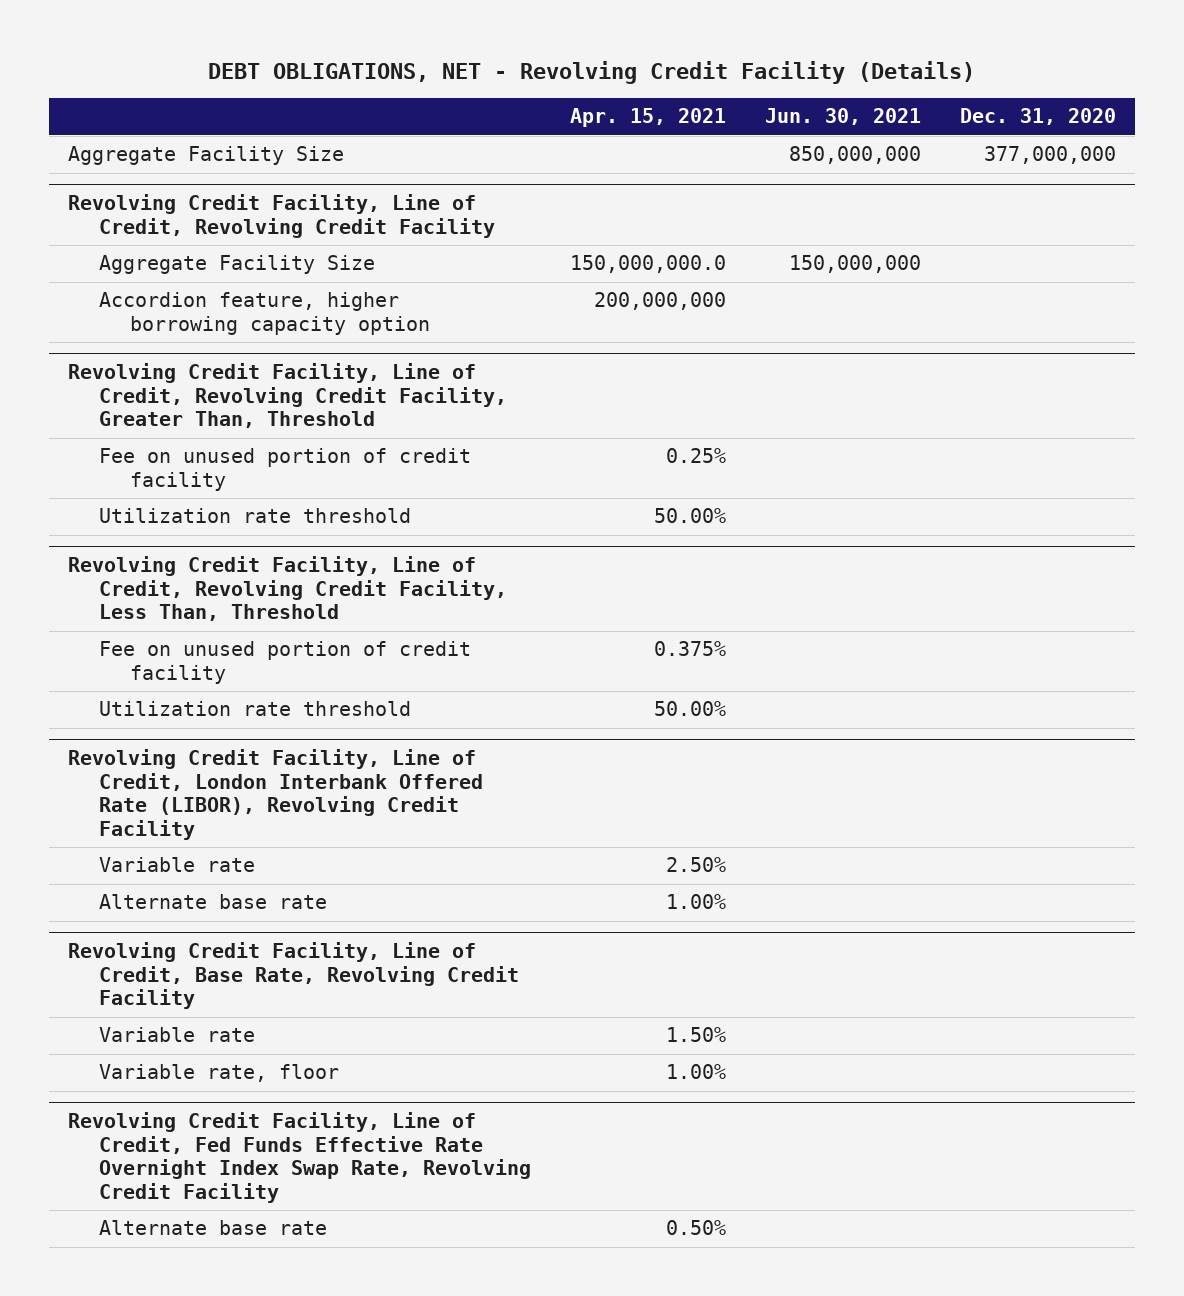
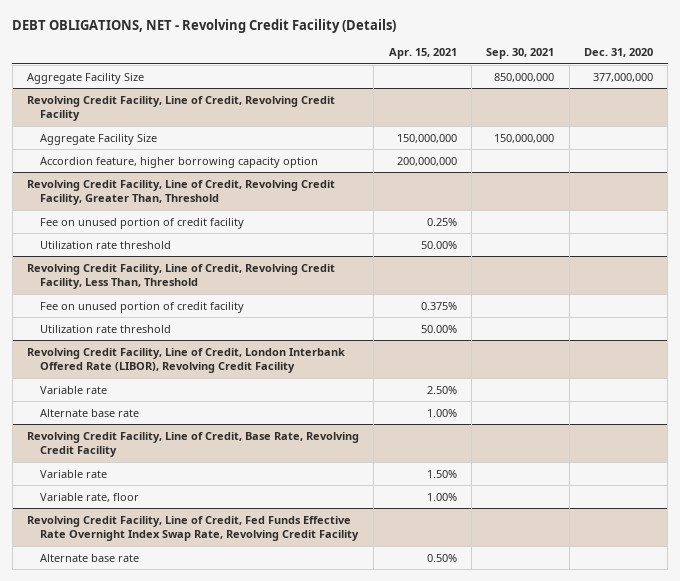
[764,108,921,126] Jun. 30, 2021 -> none
none -> [486,48,555,60] Sep. 30, 2021
[569,255,726,274] 150,000,000.0 -> [396,133,457,143] 150,000,000

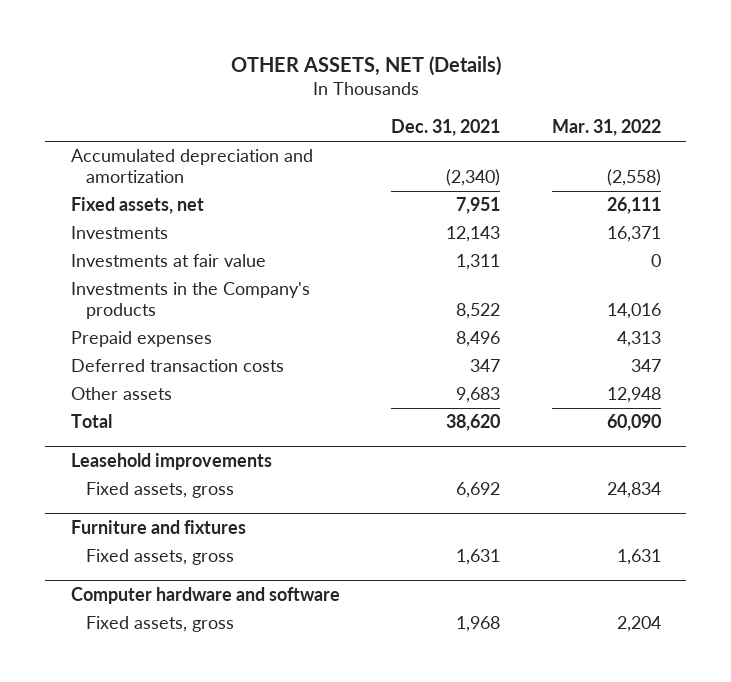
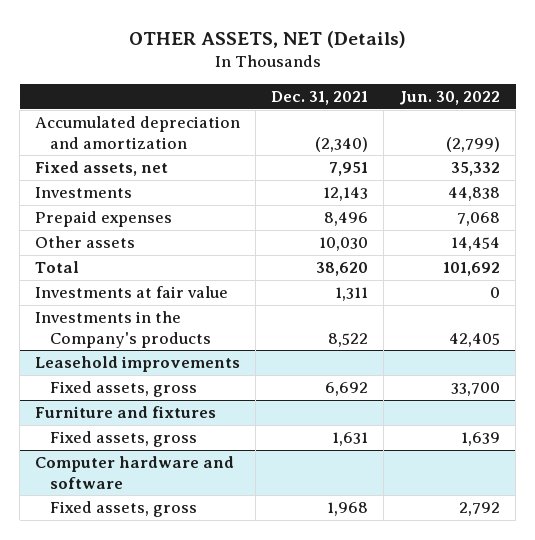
[551,119,661,137] Mar. 31, 2022 -> none
none -> [399,90,501,105] Jun. 30, 2022
[70,359,284,373] Deferred transaction costs -> none
[456,387,501,404] 9,683 -> [319,237,369,252] 10,030
[70,254,266,268] Investments at fair value -> [35,286,229,299] Investments at fair value
[70,282,310,320] Investments in the Company's products -> [35,311,212,348] Investments in the Company's products

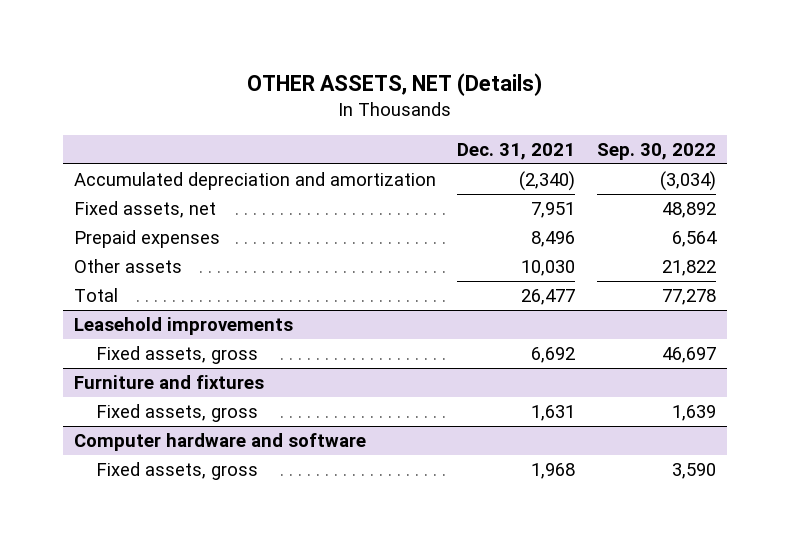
[399,90,501,105] Jun. 30, 2022 -> none
none -> [596,142,716,160] Sep. 30, 2022
[35,187,133,199] Investments -> none
[35,286,229,299] Investments at fair value -> none
[35,311,212,348] Investments in the Company's products -> none
[316,262,369,277] 38,620 -> [521,288,576,305] 26,477

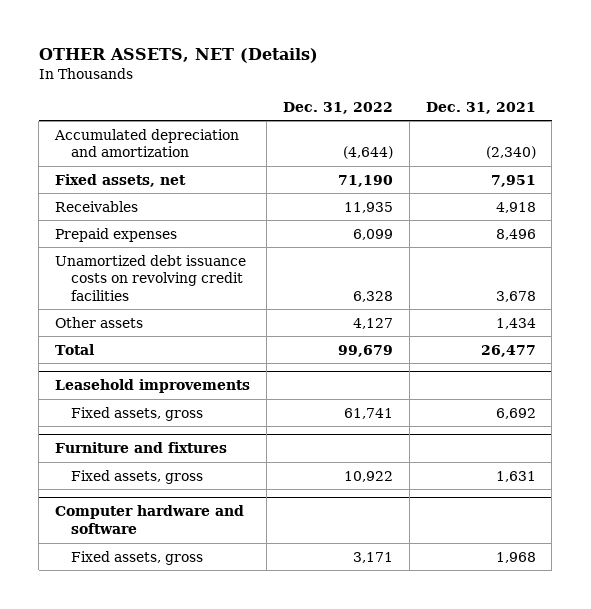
[596,142,716,160] Sep. 30, 2022 -> none
none -> [282,101,393,114] Dec. 31, 2022
none -> [55,200,139,212] Receivables
none -> [55,254,247,301] Unamortized debt issuance costs on revolving credit facilities
[521,259,576,276] 10,030 -> [495,317,536,329] 1,434

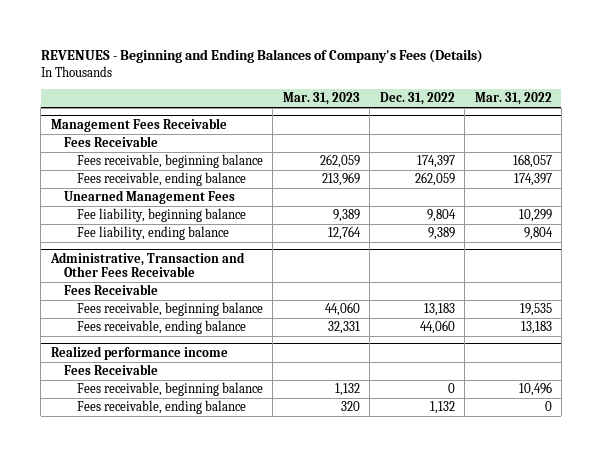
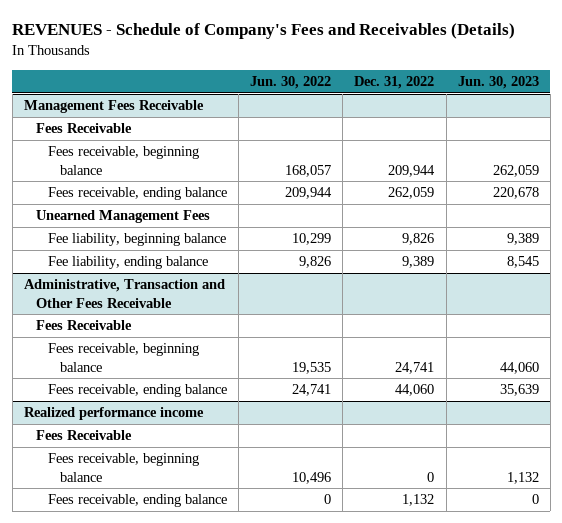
[40,48,483,63] REVENUES - Beginning and Ending Balances of Company's Fees (Details) -> [12,22,516,39] REVENUES - Schedule of Company's Fees and Receivables (Details)
[282,92,360,106] Mar. 31, 2023 -> none
[474,92,552,106] Mar. 31, 2022 -> none
none -> [250,75,332,89] Jun. 30, 2022
none -> [457,75,539,89] Jun. 30, 2023
[416,155,455,169] 174,397 -> [388,164,436,177] 209,944
[426,209,456,223] 9,804 -> [402,233,435,246] 9,826
[423,303,455,317] 13,183 -> [395,361,435,374] 24,741

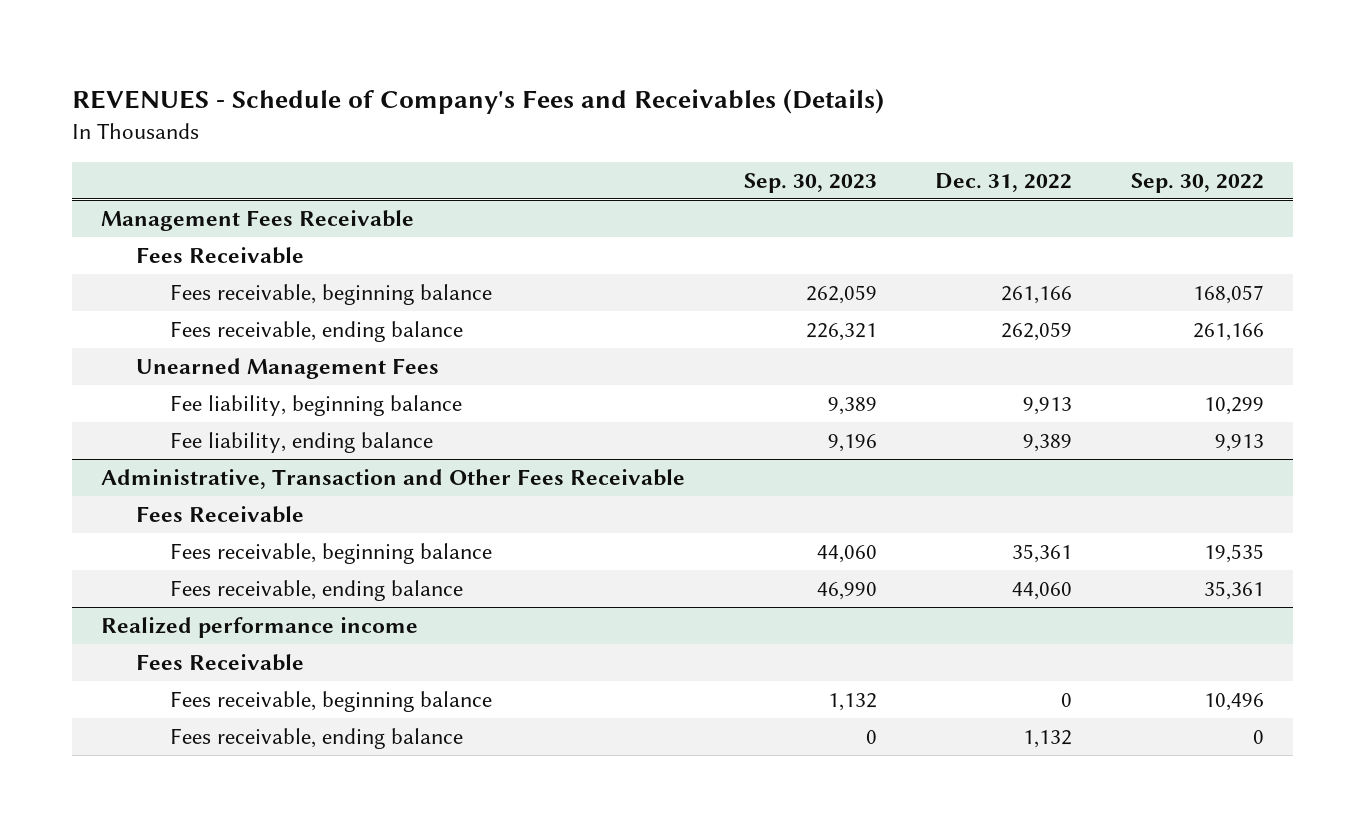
[250,75,332,89] Jun. 30, 2022 -> none
[457,75,539,89] Jun. 30, 2023 -> none
none -> [743,172,877,193] Sep. 30, 2023
none -> [1130,172,1264,193] Sep. 30, 2022
[388,164,436,177] 209,944 -> [1001,285,1073,304] 261,166
[402,233,435,246] 9,826 -> [1023,396,1073,415] 9,913
[395,361,435,374] 24,741 -> [1012,543,1073,563] 35,361

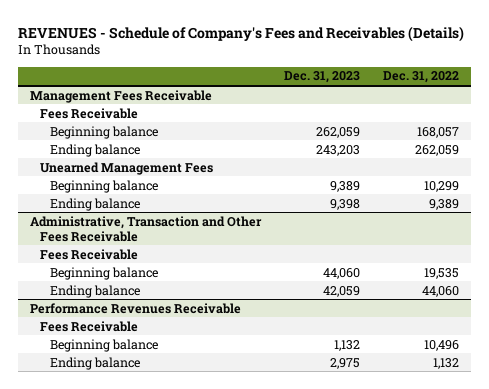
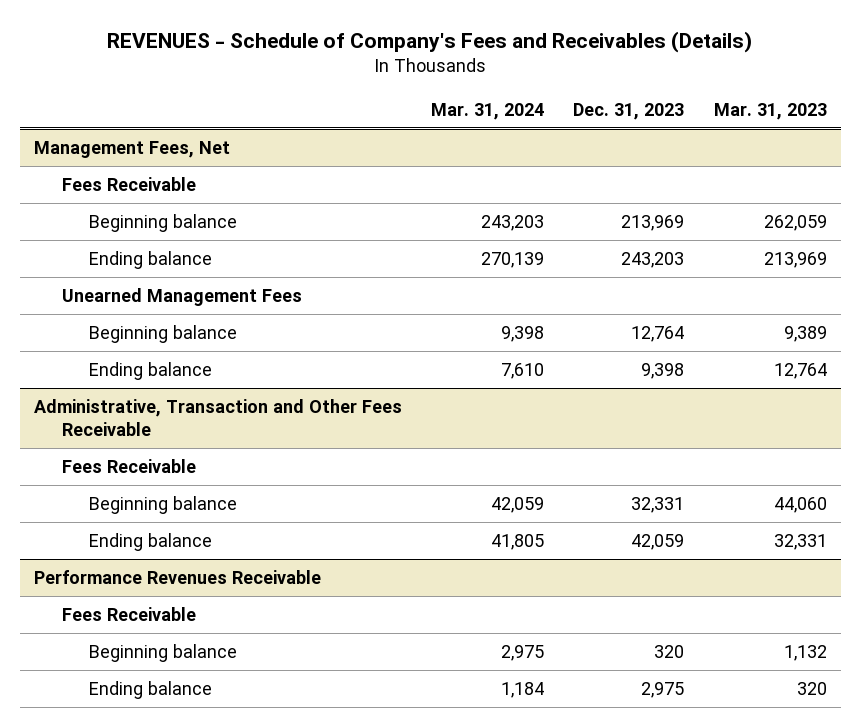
[383,71,460,84] Dec. 31, 2022 -> none
none -> [431,102,545,120] Mar. 31, 2024
none -> [713,102,827,120] Mar. 31, 2023
[30,89,213,103] Management Fees Receivable -> [34,141,231,159] Management Fees, Net
[316,126,361,138] 262,059 -> [621,215,685,232] 213,969
[330,180,361,192] 9,389 -> [631,326,685,343] 12,764
[323,267,361,279] 44,060 -> [631,497,685,514] 32,331
[334,339,361,351] 1,132 -> [654,645,685,659] 320

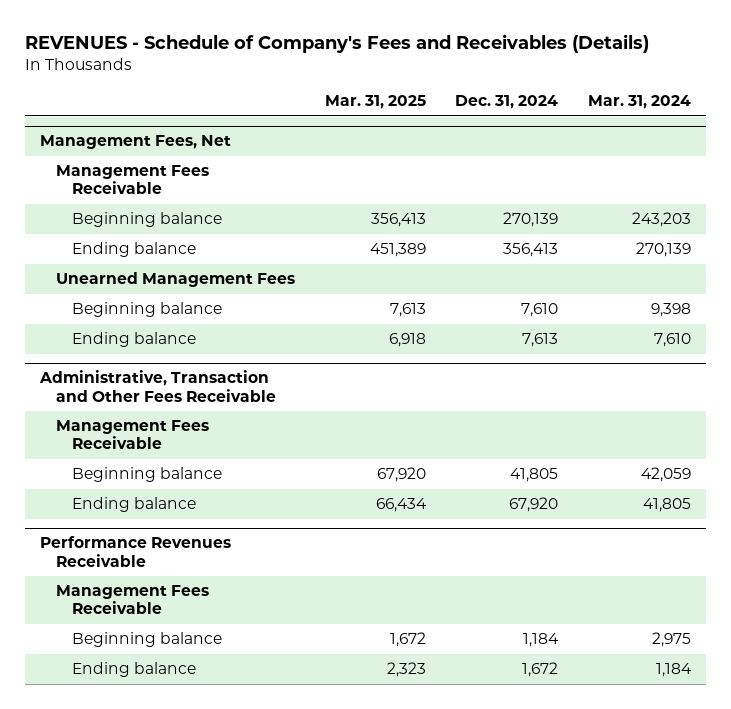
[573,102,685,120] Dec. 31, 2023 -> none
[713,102,827,120] Mar. 31, 2023 -> none
none -> [324,95,426,110] Mar. 31, 2025
none -> [455,95,559,110] Dec. 31, 2024
[61,177,196,192] Fees Receivable -> [56,165,210,195] Management Fees Receivable
[61,459,196,474] Fees Receivable -> [56,420,210,450] Management Fees Receivable
[61,607,196,622] Fees Receivable -> [56,585,210,615] Management Fees Receivable

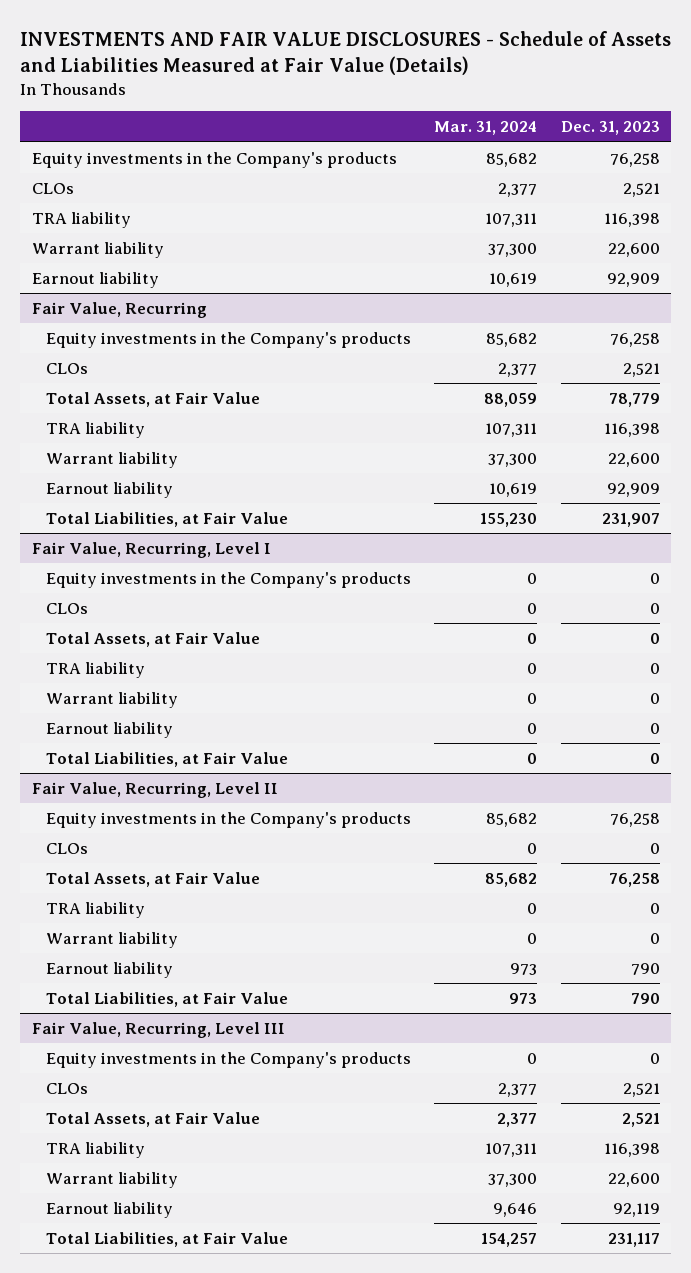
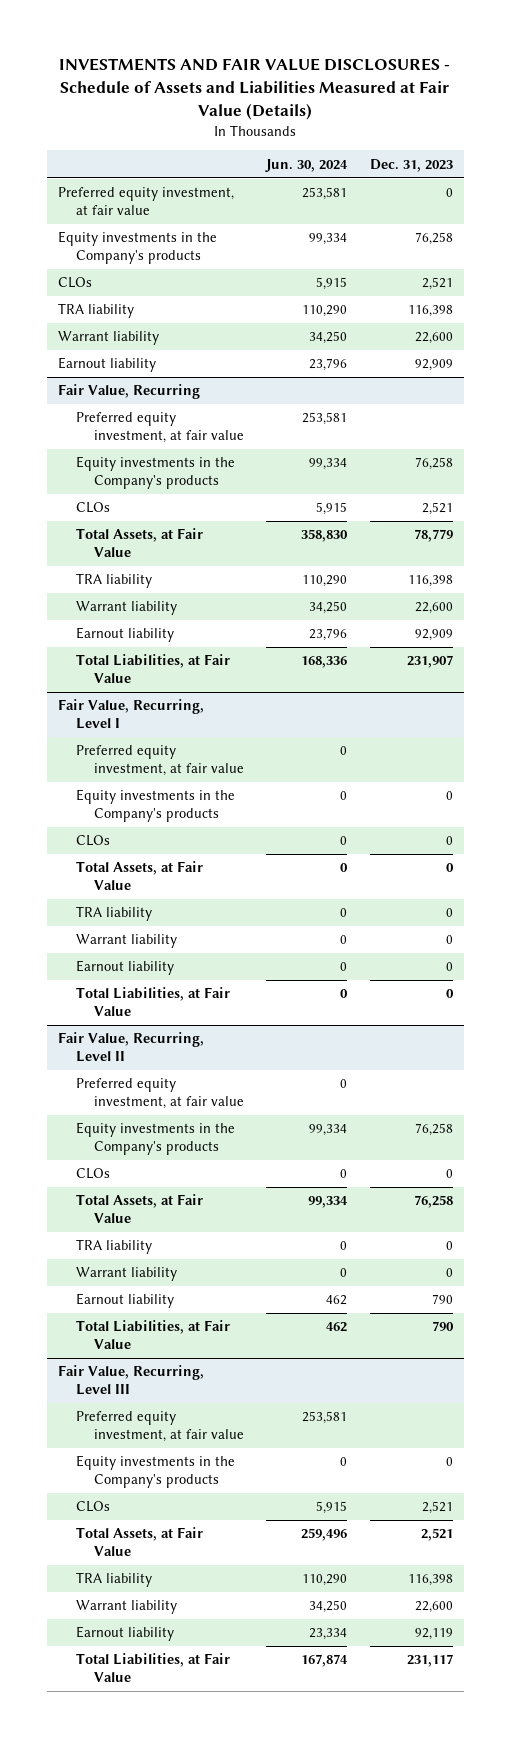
[434,121,538,136] Mar. 31, 2024 -> none
none -> [265,158,349,172] Jun. 30, 2024
none -> [58,187,235,216] Preferred equity investment, at fair value
none -> [76,412,244,444] Preferred equity investment, at fair value
none -> [76,745,244,777] Preferred equity investment, at fair value
none -> [76,1078,244,1110] Preferred equity investment, at fair value
none -> [76,1411,244,1443] Preferred equity investment, at fair value

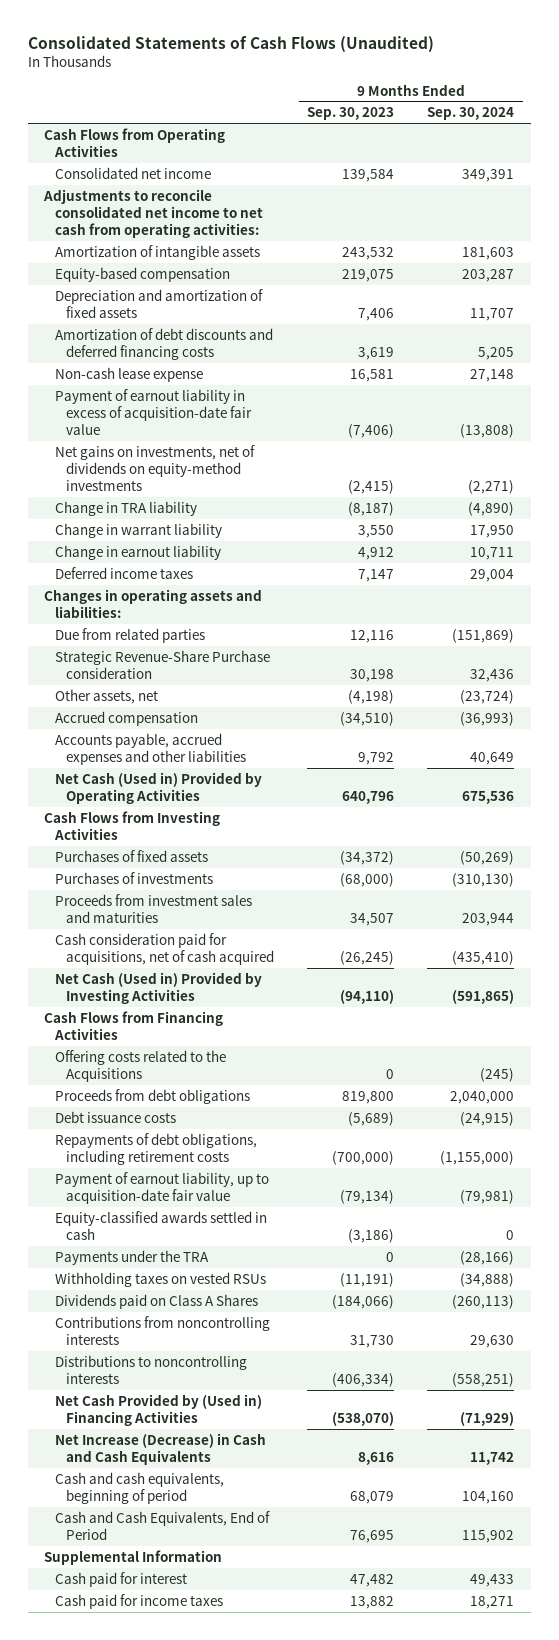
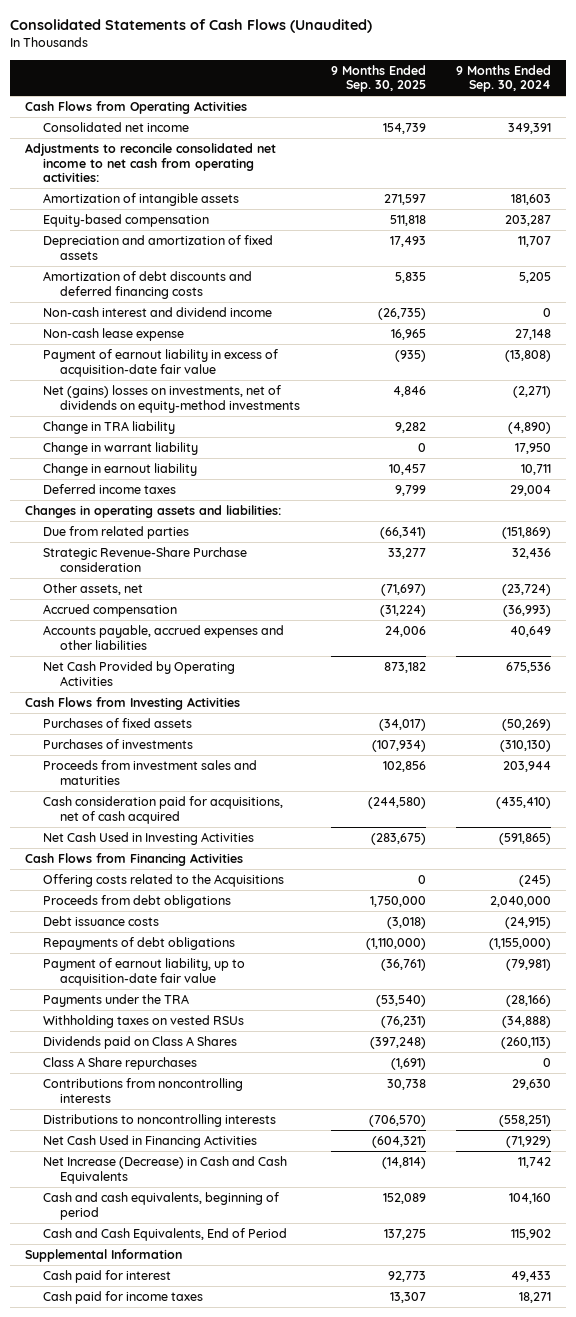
[307,107,395,121] Sep. 30, 2023 -> none
none -> [330,64,426,93] 9 Months Ended Sep. 30, 2025
none -> [42,307,272,318] Non-cash interest and dividend income
[55,444,256,491] Net gains on investments, net of dividends on equity-method investments -> [42,385,301,413] Net (gains) losses on investments, net of dividends on equity-method investments
[55,771,263,804] Net Cash (Used in) Provided by Operating Activities -> [42,661,235,686] Net Cash Provided by Operating Activities
[55,971,263,1004] Net Cash (Used in) Provided by Investing Activities -> [42,832,254,846] Net Cash Used in Investing Activities
[55,1132,258,1165] Repayments of debt obligations, including retirement costs -> [42,937,235,951] Repayments of debt obligations
[55,1210,268,1240] Equity-classified awards settled in cash -> none
none -> [42,1057,197,1071] Class A Share repurchases
[55,1393,263,1426] Net Cash Provided by (Used in) Financing Activities -> [42,1135,257,1149] Net Cash Used in Financing Activities

